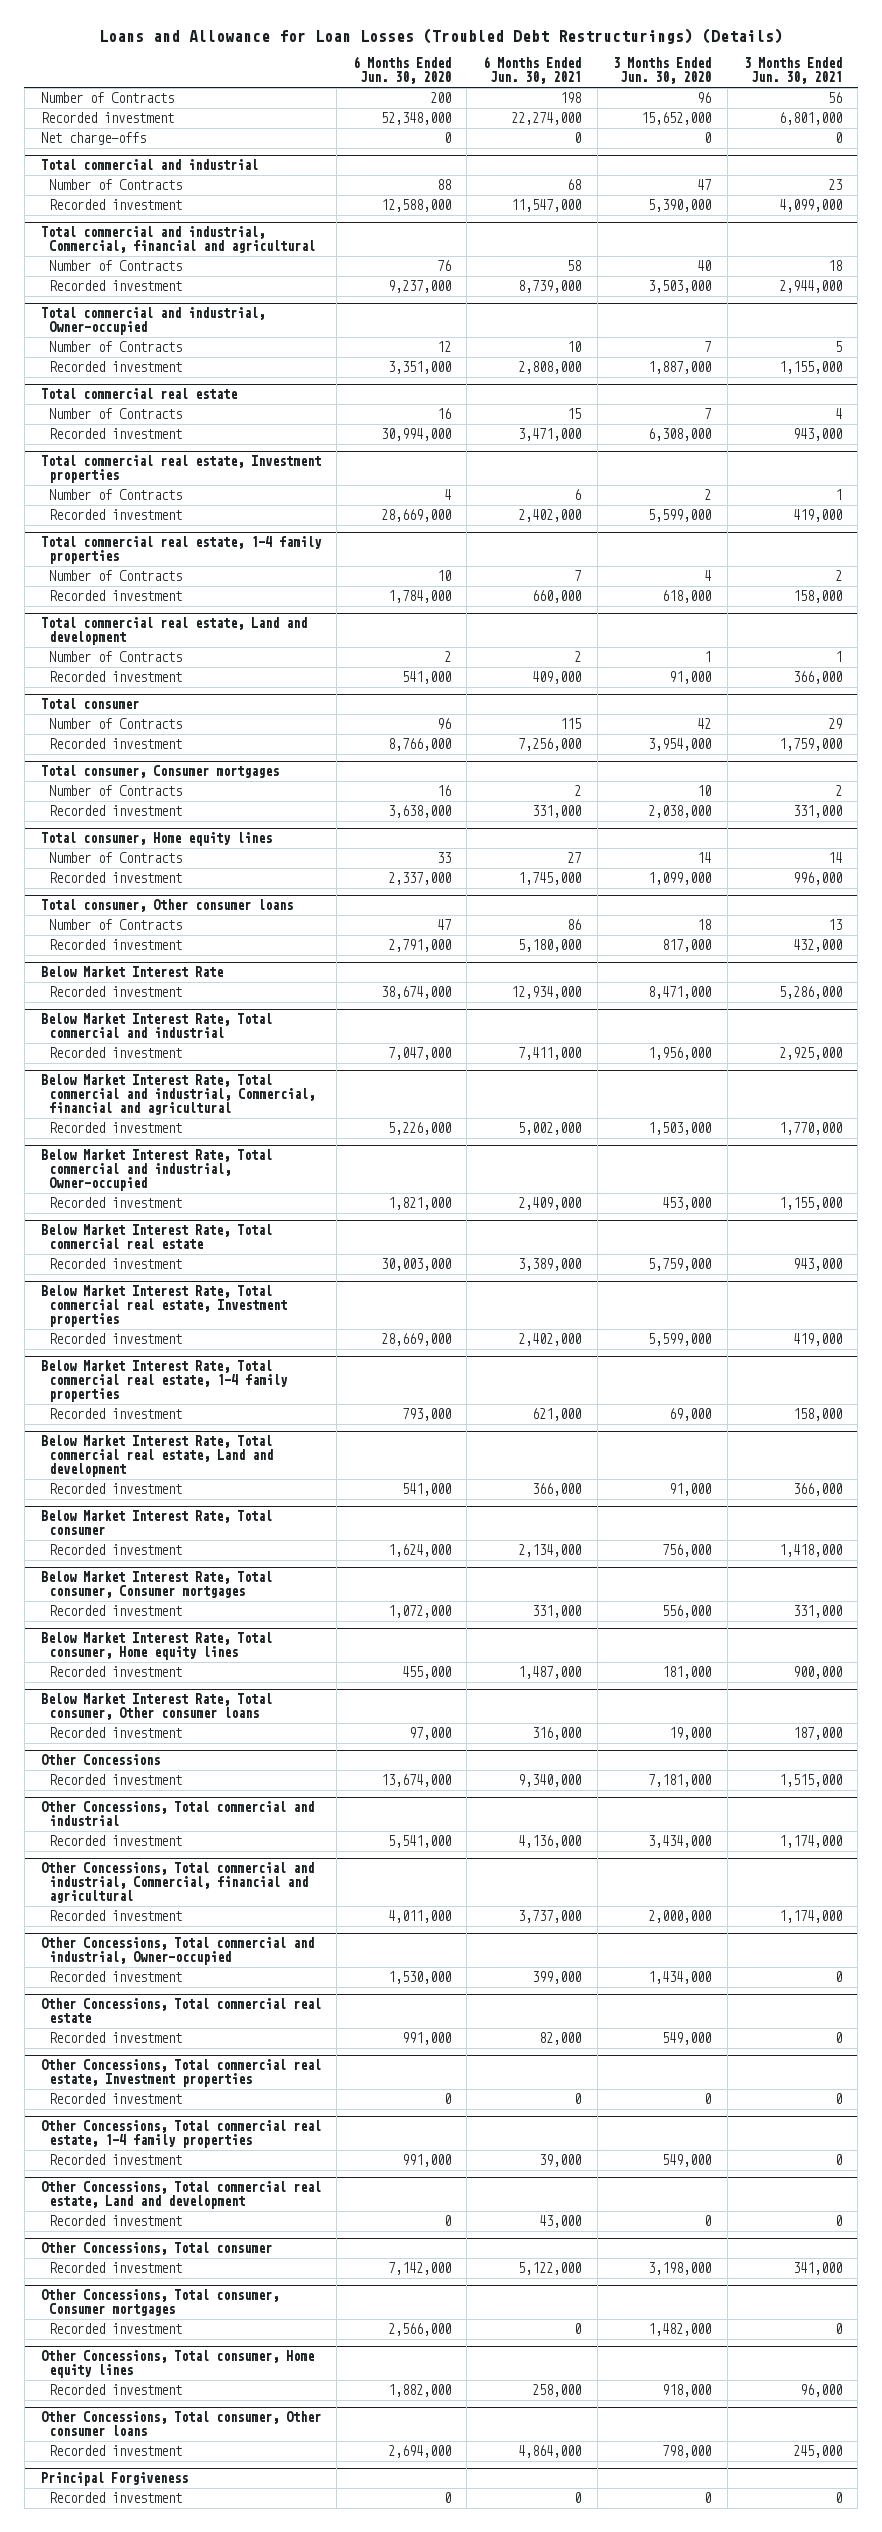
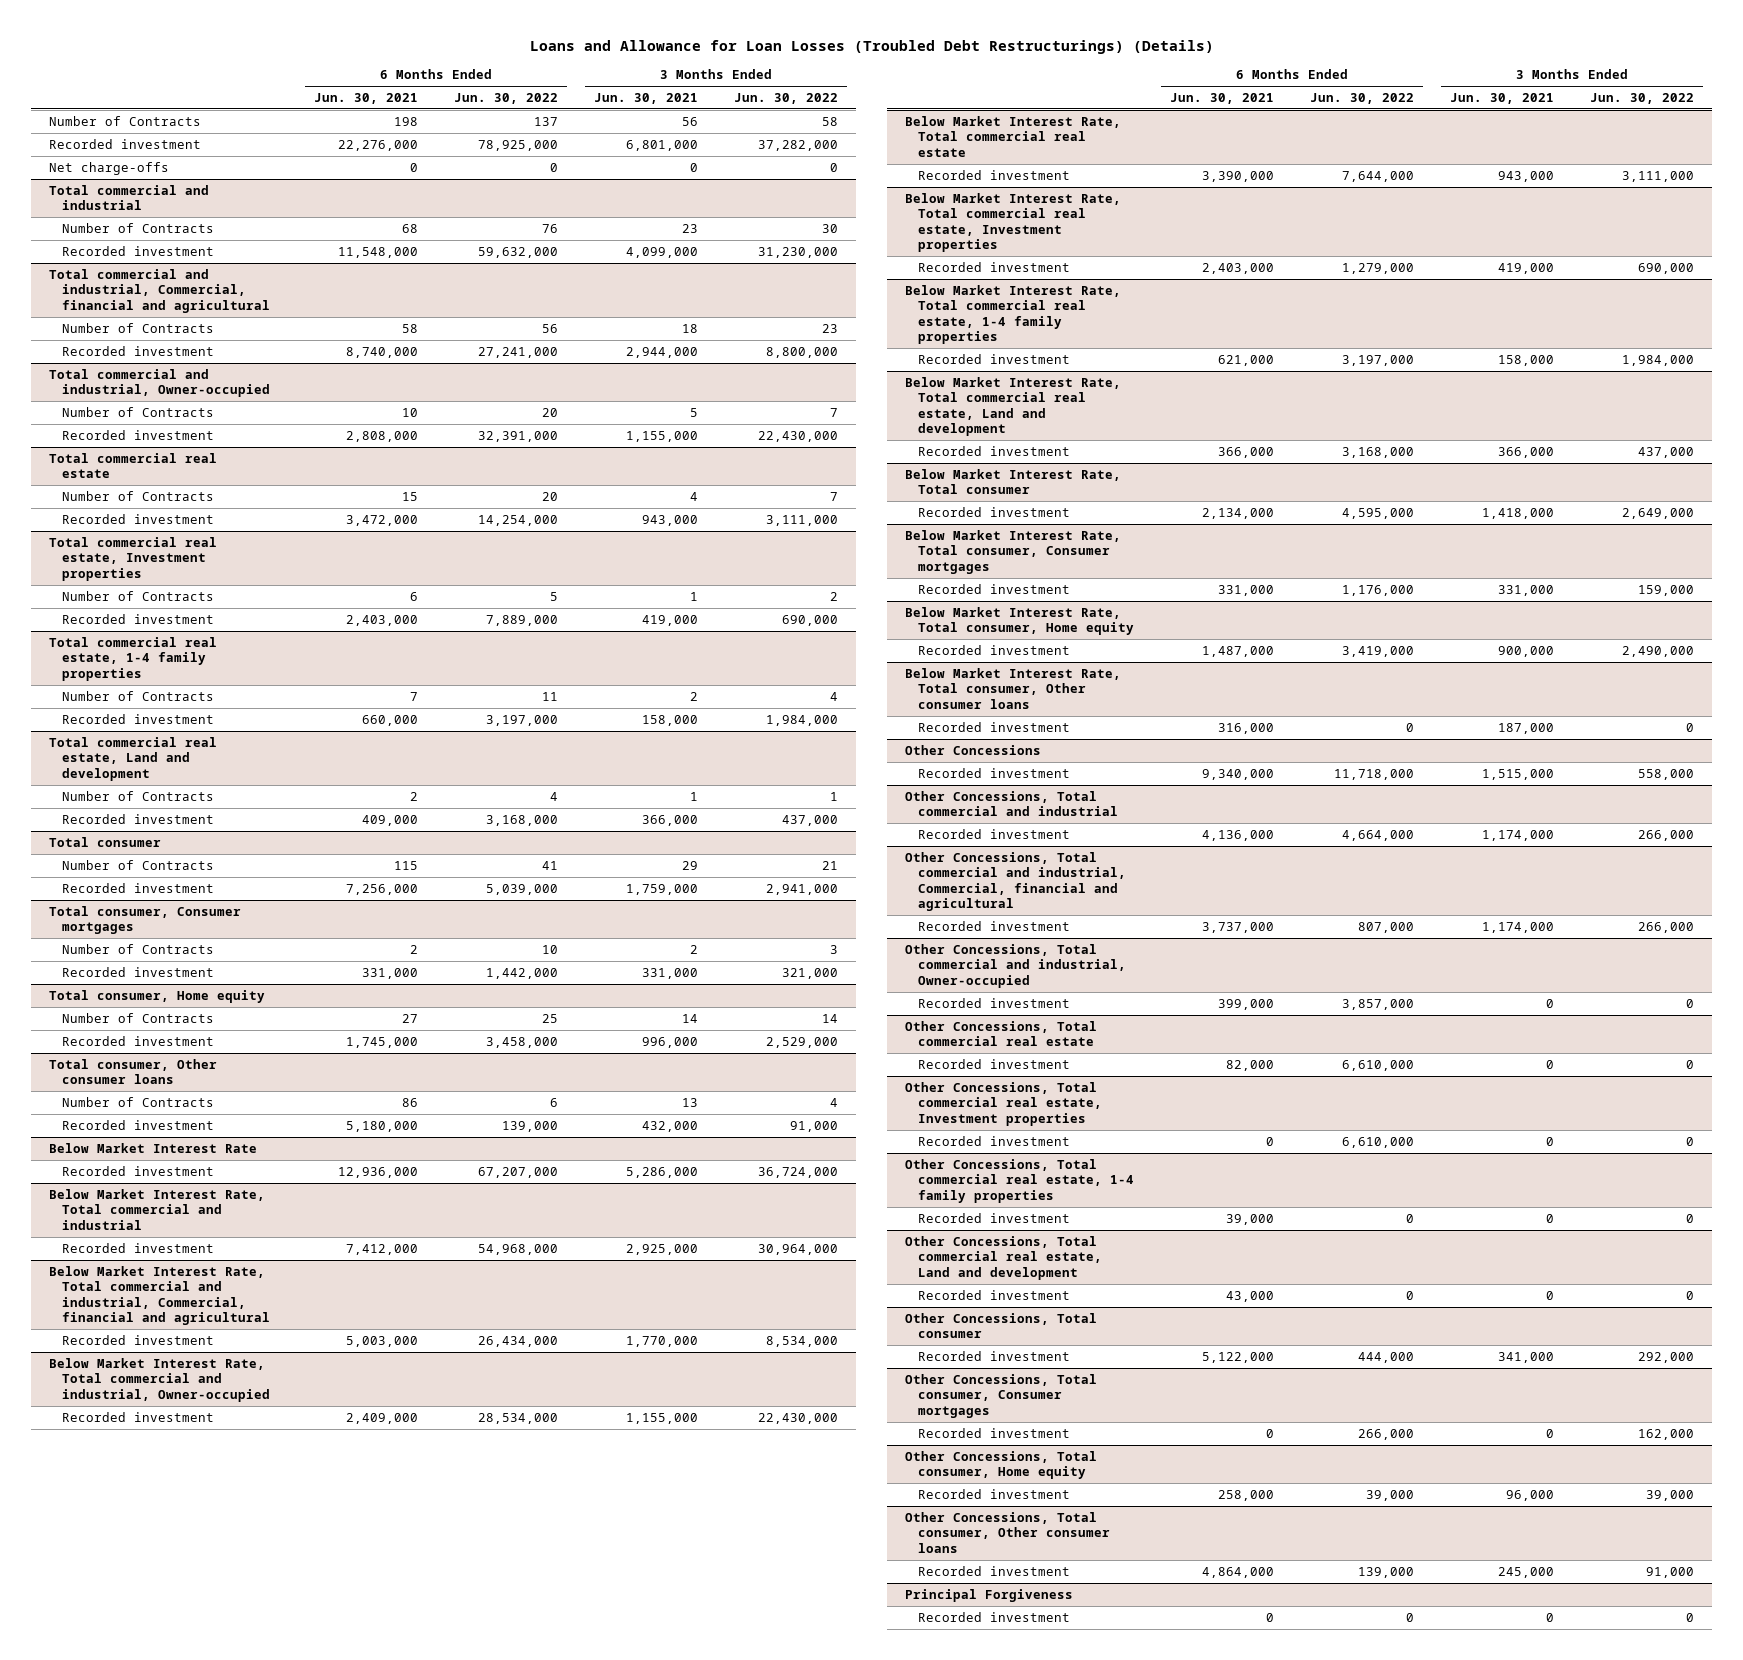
[352,56,451,85] 6 Months Ended Jun. 30, 2020 -> none
[613,57,712,85] 3 Months Ended Jun. 30, 2020 -> none
none -> [454,92,559,104] Jun. 30, 2022
none -> [733,92,838,104] Jun. 30, 2022
[511,112,582,126] 22,274,000 -> [338,139,419,151] 22,276,000
[511,199,582,213] 11,547,000 -> [338,246,419,258] 11,548,000
[518,280,582,294] 8,739,000 -> [346,346,419,358] 8,740,000
[518,428,582,442] 3,471,000 -> [346,514,419,526] 3,472,000
[518,509,582,523] 2,402,000 -> [346,614,419,626] 2,403,000
[40,832,272,847] Total consumer, Home equity lines -> [49,989,266,1003] Total consumer, Home equity
[511,986,582,1000] 12,934,000 -> [338,1166,419,1178] 12,936,000
[518,1047,582,1061] 7,411,000 -> [346,1243,419,1255] 7,412,000
[518,1122,582,1136] 5,002,000 -> [346,1335,419,1347] 5,003,000
[518,1258,582,1272] 3,389,000 -> [1201,170,1274,182] 3,390,000
[518,1333,582,1347] 2,402,000 -> [1201,262,1274,274] 2,403,000
[40,1632,272,1661] Below Market Interest Rate, Total consumer, Home equity lines -> [905,606,1134,636] Below Market Interest Rate, Total consumer, Home equity
[40,2350,314,2379] Other Concessions, Total consumer, Home equity lines -> [905,1450,1098,1480] Other Concessions, Total consumer, Home equity

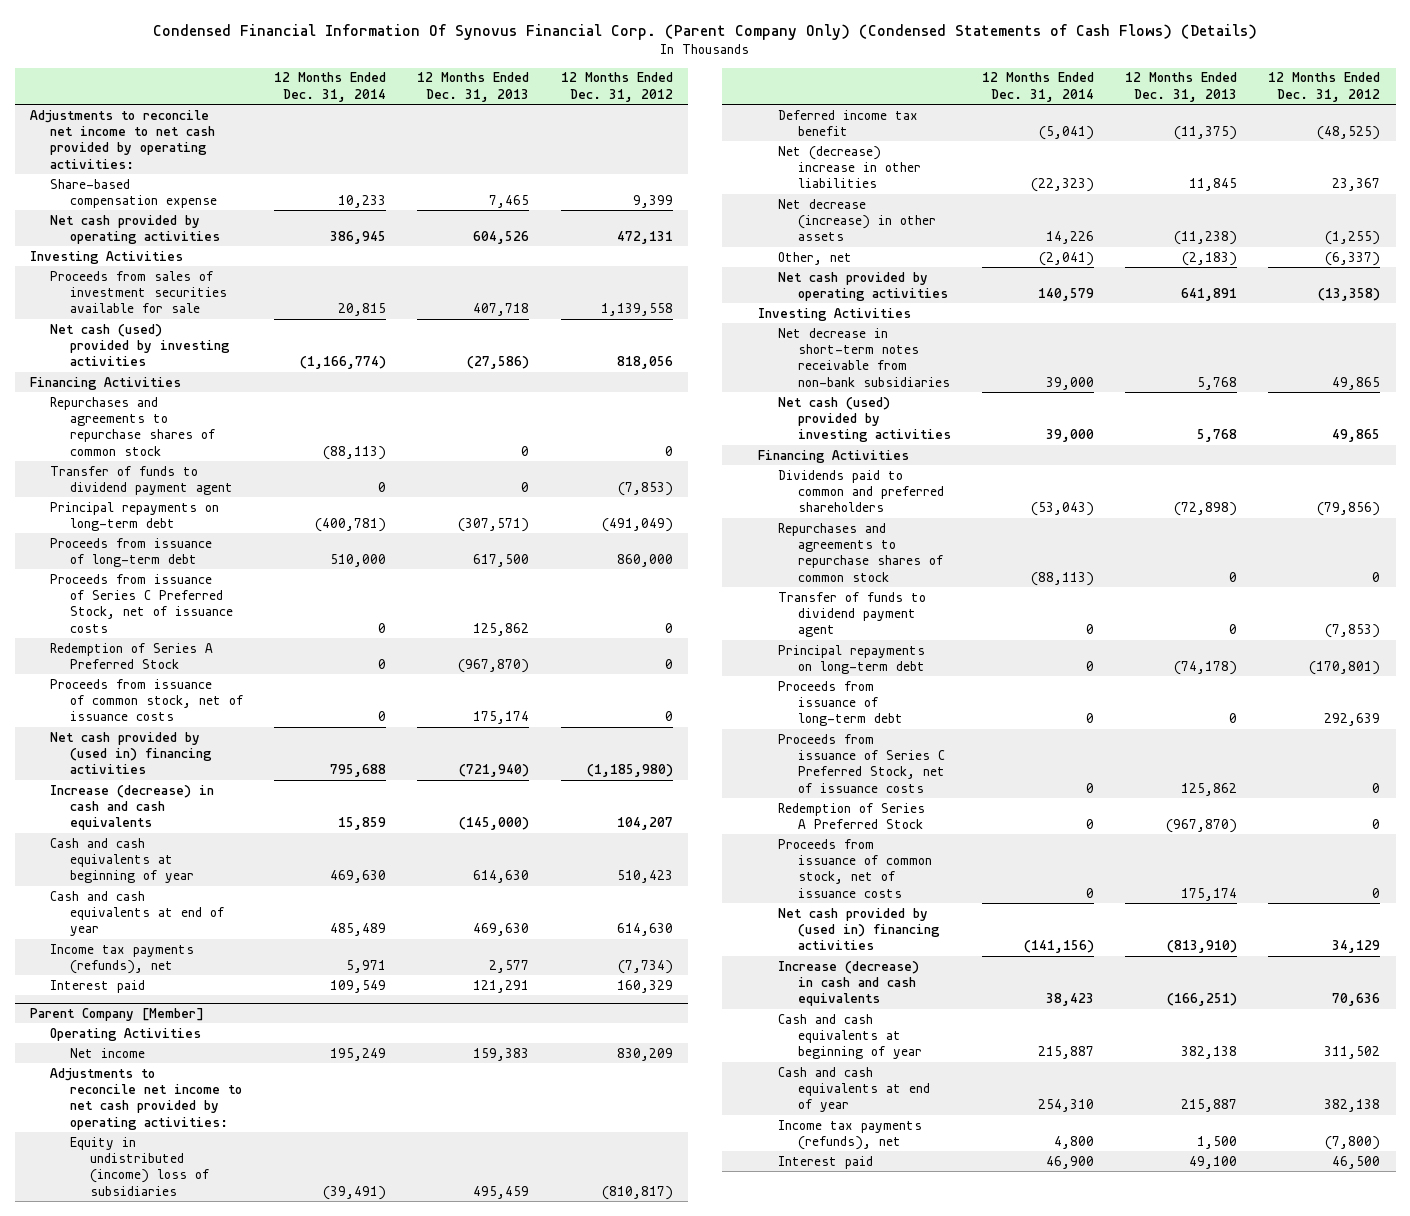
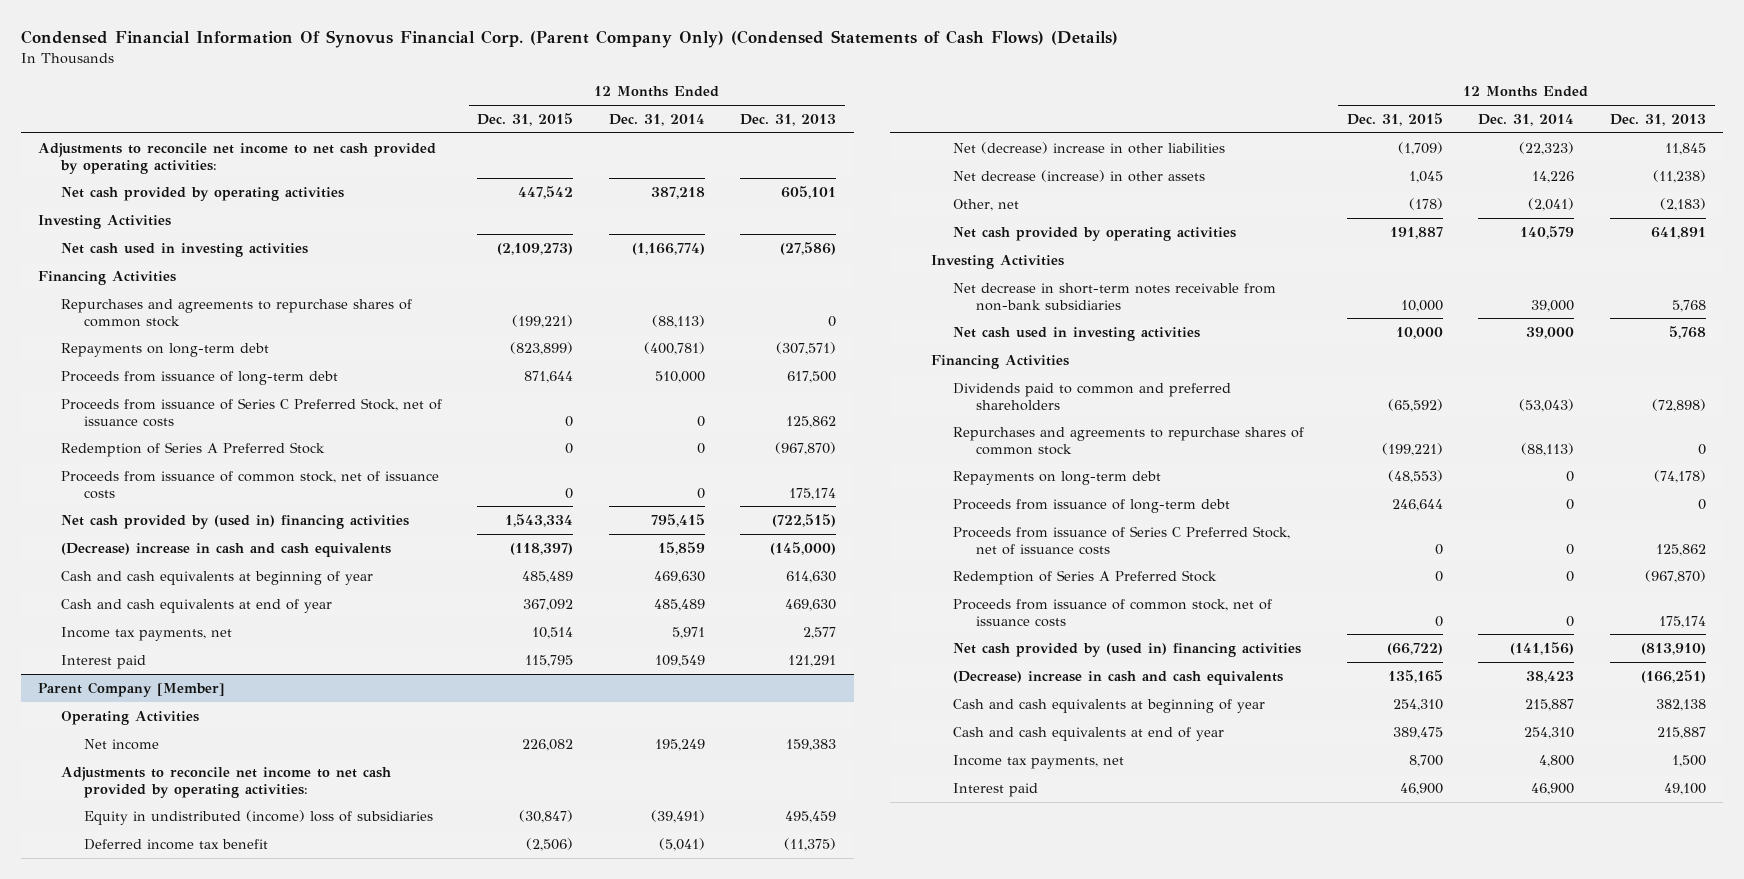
[560,72,673,102] 12 Months Ended Dec. 31, 2012 -> none
none -> [477,113,574,127] Dec. 31, 2015
[50,178,218,209] Share-based compensation expense -> none
[330,231,387,245] 386,945 -> [650,186,705,199] 387,218
[473,231,530,245] 604,526 -> [781,185,837,199] 605,101
[50,270,228,314] Proceeds from sales of investment securities available for sale -> none
[50,323,231,367] Net cash (used) provided by investing activities -> [61,242,309,257] Net cash used in investing activities
[50,465,234,496] Transfer of funds to dividend payment agent -> none
[50,501,220,532] Principal repayments on long-term debt -> [61,342,270,357] Repayments on long-term debt
[330,764,387,778] 795,688 -> [650,513,705,527] 795,415
[459,764,530,778] (721,940) -> [772,513,837,527] (722,515)
[50,784,215,831] Increase (decrease) in cash and cash equivalents -> [61,542,392,557] (Decrease) increase in cash and cash equivalents
[50,943,195,975] Income tax payments (refunds), net -> [61,626,233,641] Income tax payments, net
[777,396,951,443] Net cash (used) provided by investing activities -> [953,326,1201,341] Net cash used in investing activities
[777,591,926,638] Transfer of funds to dividend payment agent -> none
[777,644,925,675] Principal repayments on long-term debt -> [953,470,1162,485] Repayments on long-term debt
[777,960,919,1007] Increase (decrease) in cash and cash equivalents -> [953,670,1284,685] (Decrease) increase in cash and cash equivalents
[777,1119,922,1151] Income tax payments (refunds), net -> [953,754,1125,769] Income tax payments, net

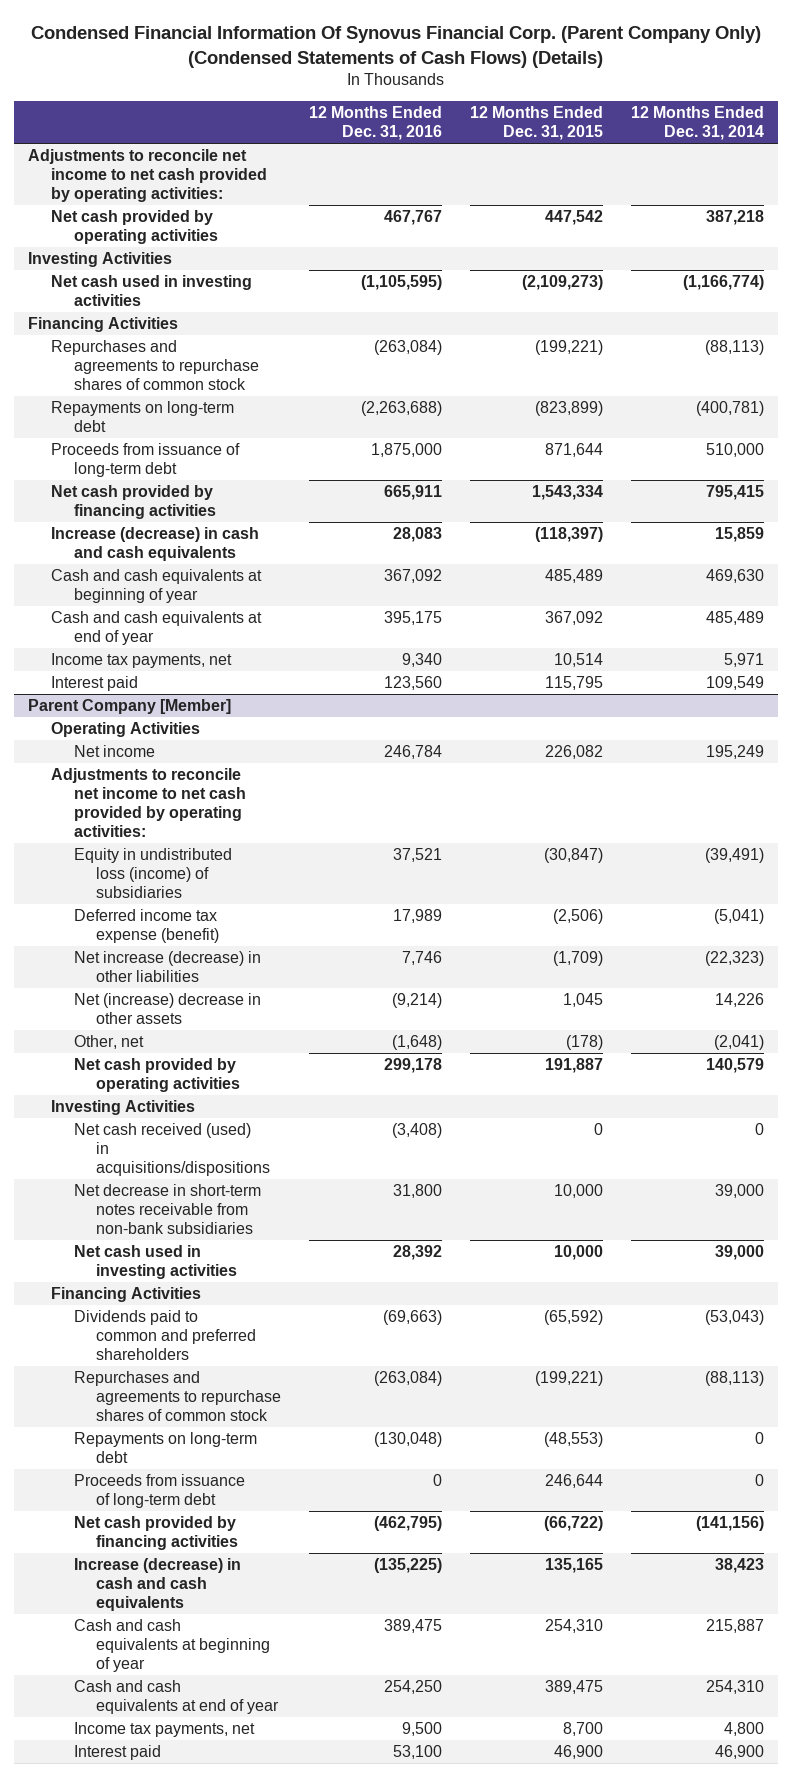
[740,114,837,127] Dec. 31, 2013 -> none
none -> [309,106,443,141] 12 Months Ended Dec. 31, 2016
[61,397,443,427] Proceeds from issuance of Series C Preferred Stock, net of issuance costs -> none
[61,441,326,457] Redemption of Series A Preferred Stock -> none
[61,470,440,499] Proceeds from issuance of common stock, net of issuance costs -> none
[61,514,410,529] Net cash provided by (used in) financing activities -> [50,485,216,520] Net cash provided by financing activities
[61,542,392,557] (Decrease) increase in cash and cash equivalents -> [50,527,259,562] Increase (decrease) in cash and cash equivalents
[83,809,433,825] Equity in undistributed (income) loss of subsidiaries -> [73,848,232,898] Equity in undistributed loss (income) of subsidiaries
[83,838,268,850] Deferred income tax benefit -> [73,909,220,944] Deferred income tax expense (benefit)
[953,141,1226,154] Net (decrease) increase in other liabilities -> [73,951,261,983] Net increase (decrease) in other liabilities
[953,169,1206,182] Net decrease (increase) in other assets -> [73,993,261,1025] Net (increase) decrease in other assets
none -> [73,1123,271,1176] Net cash received (used) in acquisitions/dispositions
[953,525,1291,555] Proceeds from issuance of Series C Preferred Stock, net of issuance costs -> none
[953,569,1218,585] Redemption of Series A Preferred Stock -> none
[953,598,1273,627] Proceeds from issuance of common stock, net of issuance costs -> none
[953,642,1302,657] Net cash provided by (used in) financing activities -> [73,1516,239,1551] Net cash provided by financing activities
[953,670,1284,685] (Decrease) increase in cash and cash equivalents -> [73,1558,241,1611] Increase (decrease) in cash and cash equivalents

